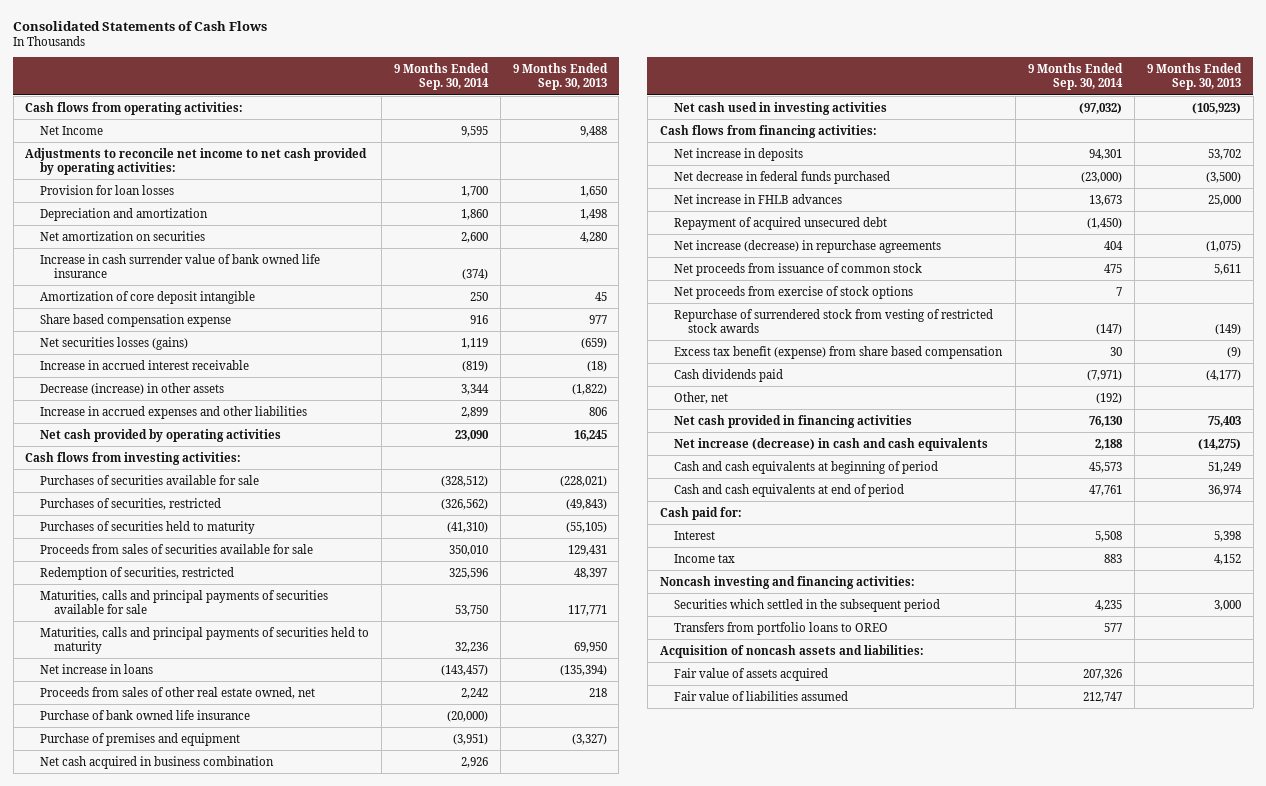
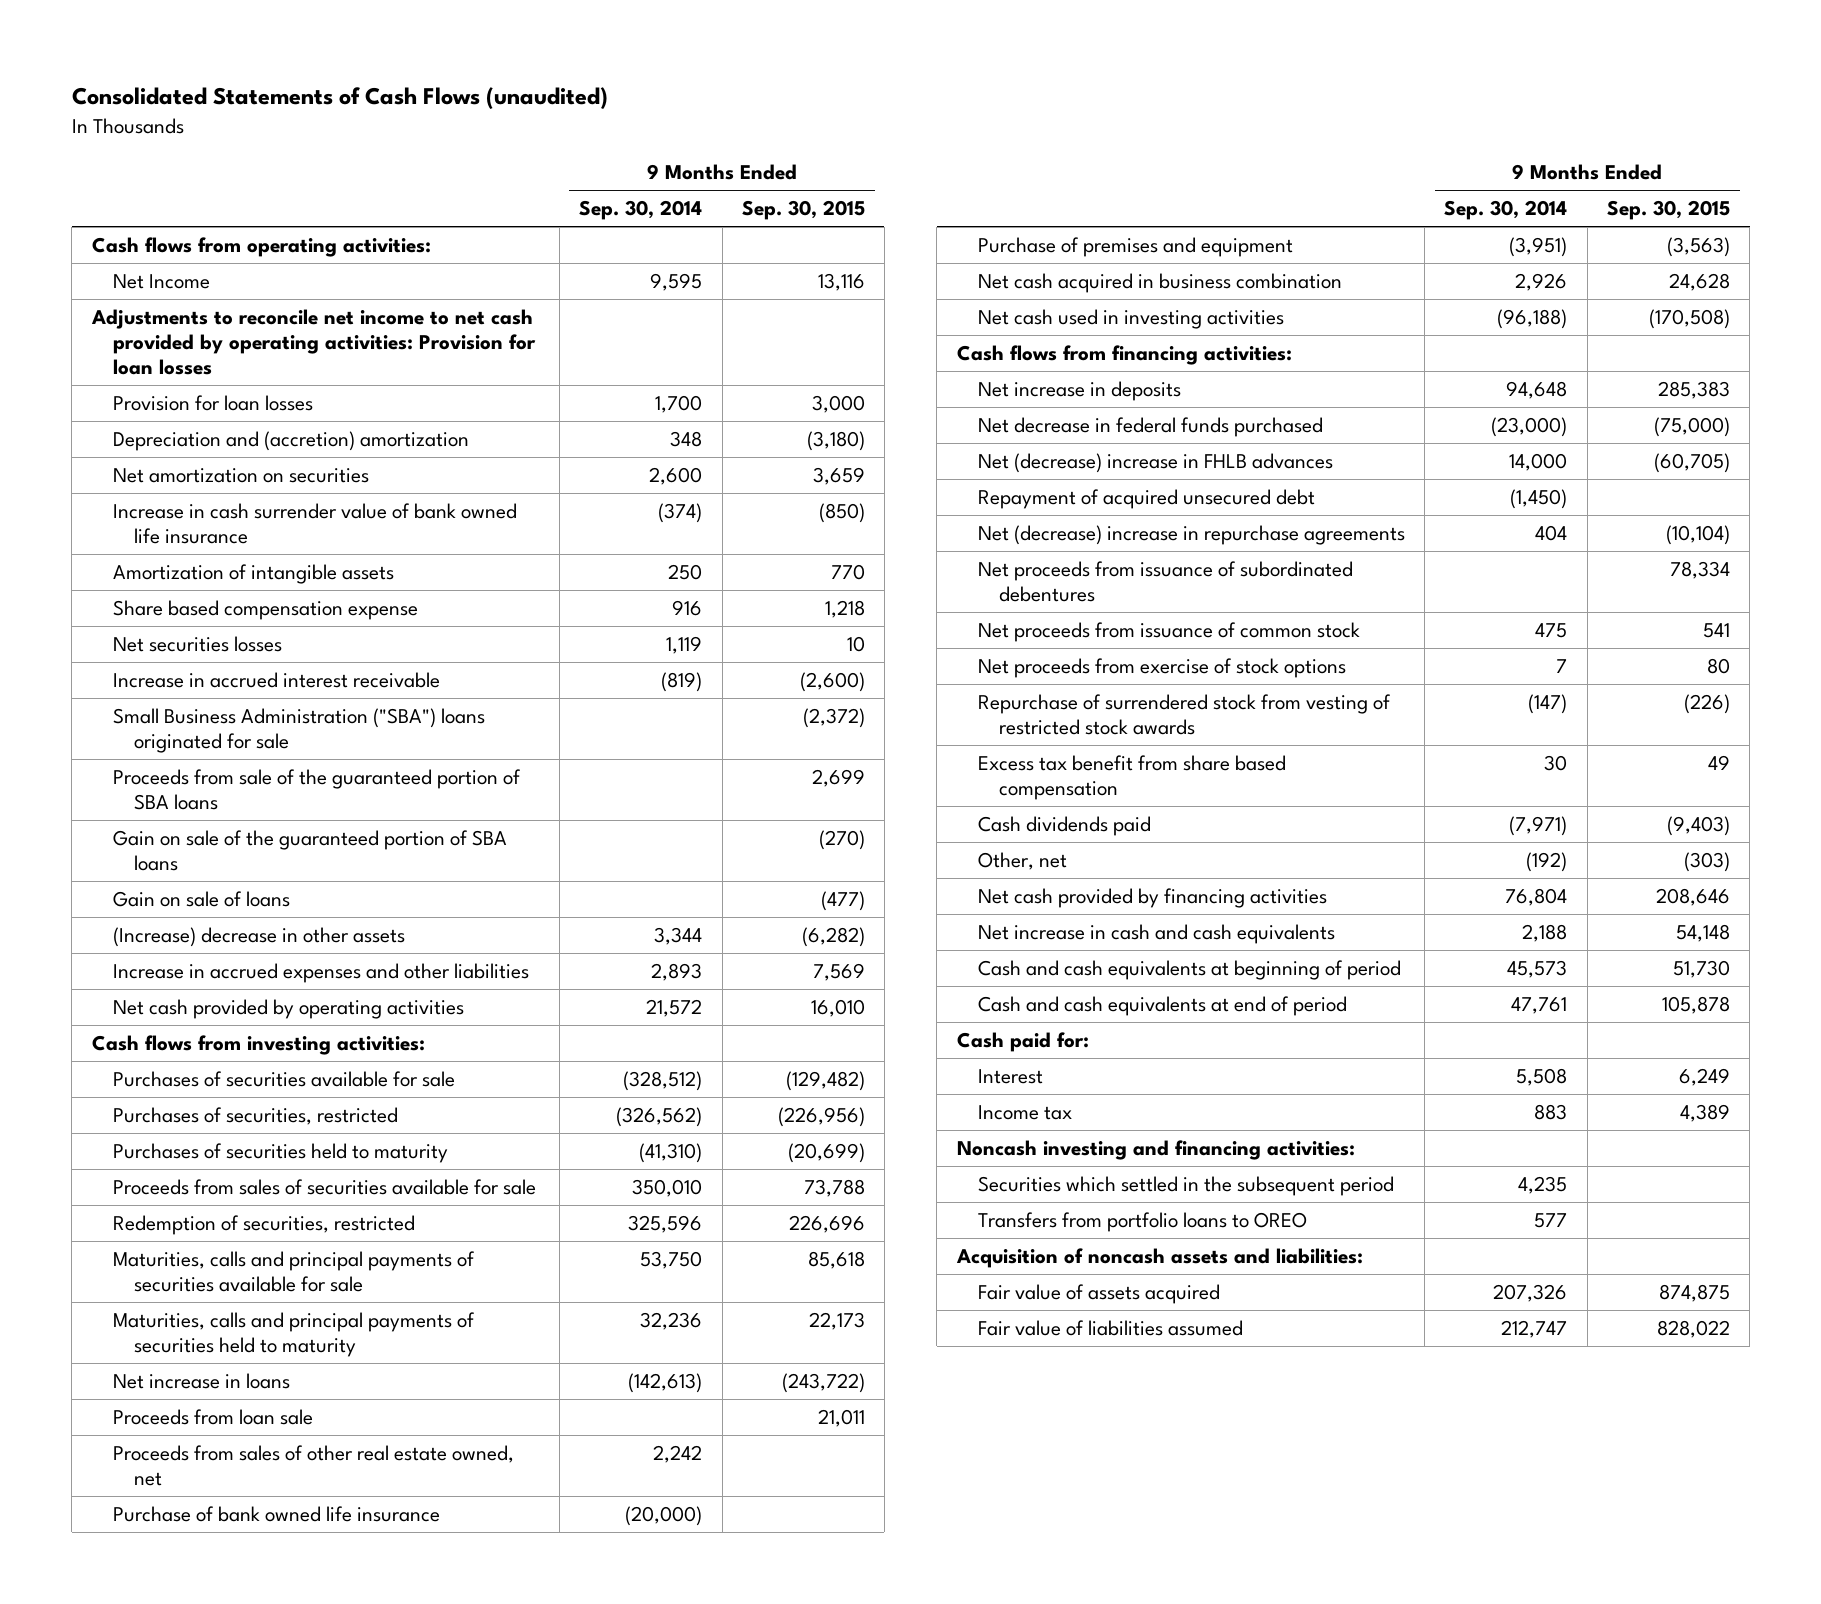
[13,20,268,31] Consolidated Statements of Cash Flows -> [71,87,608,110] Consolidated Statements of Cash Flows (unaudited)
[512,62,608,91] 9 Months Ended Sep. 30, 2013 -> none
none -> [741,200,865,221] Sep. 30, 2015
[25,147,368,176] Adjustments to reconcile net income to net cash provided by operating activities: -> [90,309,536,375] Adjustments to reconcile net income to net cash provided by operating activities: Provision for loan losses
[39,207,208,221] Depreciation and amortization -> [112,431,469,452] Depreciation and (accretion) amortization
[460,208,488,220] 1,860 -> [670,431,703,448] 348
[39,290,255,304] Amortization of core deposit intangible -> [112,564,394,585] Amortization of intangible assets
[39,336,188,350] Net securities losses (gains) -> [112,636,282,653] Net securities losses
none -> [112,708,485,753] Small Business Administration ("SBA") loans originated for sale
none -> [112,769,521,810] Proceeds from sale of the guaranteed portion of SBA loans
none -> [112,830,507,871] Gain on sale of the guaranteed portion of SBA loans
none -> [112,891,290,908] Gain on sale of loans
[39,382,224,395] Decrease (increase) in other assets -> [112,927,405,948] (Increase) decrease in other assets
[460,406,488,418] 2,899 -> [651,963,703,982] 2,893
[454,429,489,441] 23,090 -> [646,999,703,1018] 21,572
[440,664,488,676] (143,457) -> [628,1373,703,1394] (142,613)
none -> [112,1409,313,1426] Proceeds from loan sale
[1078,102,1122,114] (97,032) -> [1497,309,1568,330] (96,188)
[1088,148,1122,160] 94,301 -> [1506,381,1568,400] 94,648
[673,193,842,204] Net increase in FHLB advances -> [978,453,1334,474] Net (decrease) increase in FHLB advances
[1088,194,1122,206] 13,673 -> [1509,453,1568,472] 14,000
[673,239,941,253] Net increase (decrease) in repurchase agreements -> [978,525,1406,546] Net (decrease) increase in repurchase agreements
none -> [978,561,1354,602] Net proceeds from issuance of subordinated debentures
[673,345,1003,359] Excess tax benefit (expense) from share based compensation -> [978,755,1287,800] Excess tax benefit from share based compensation
[673,414,912,428] Net cash provided in financing activities -> [978,888,1328,909] Net cash provided by financing activities
[1088,415,1123,427] 76,130 -> [1505,888,1568,907] 76,804
[673,437,988,451] Net increase (decrease) in cash and cash equivalents -> [978,924,1336,945] Net increase in cash and cash equivalents

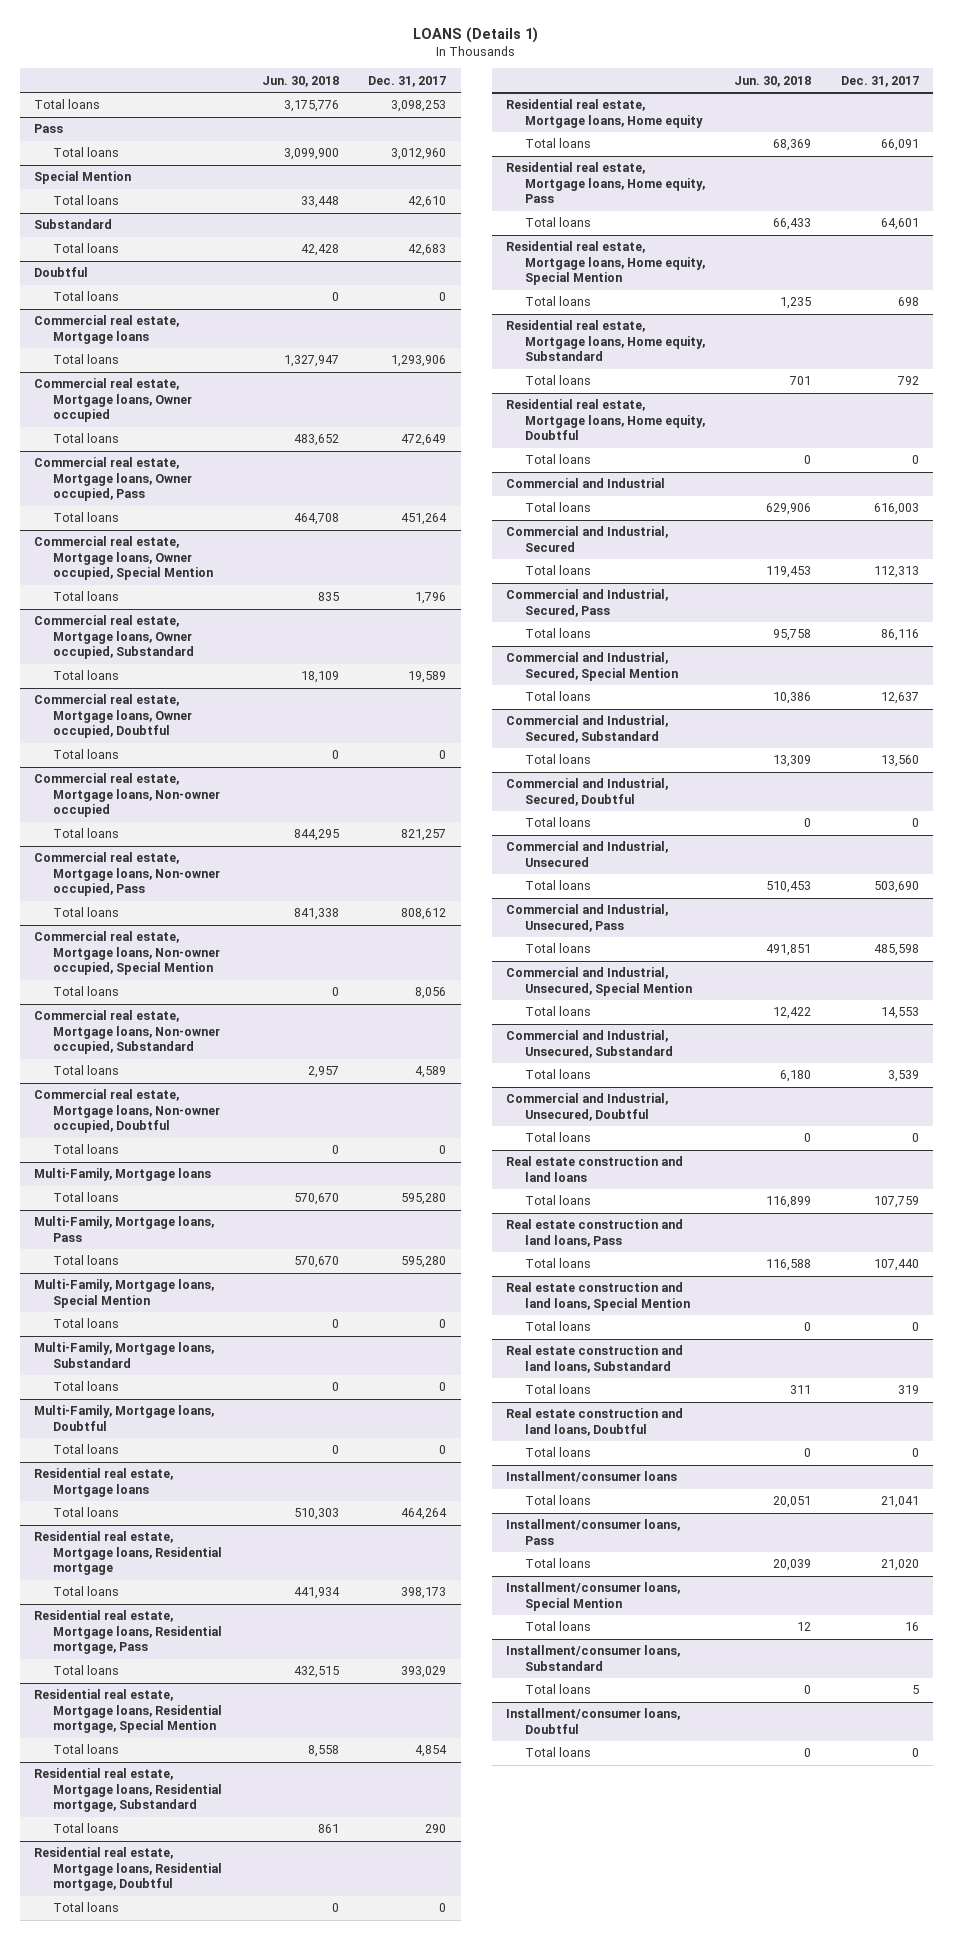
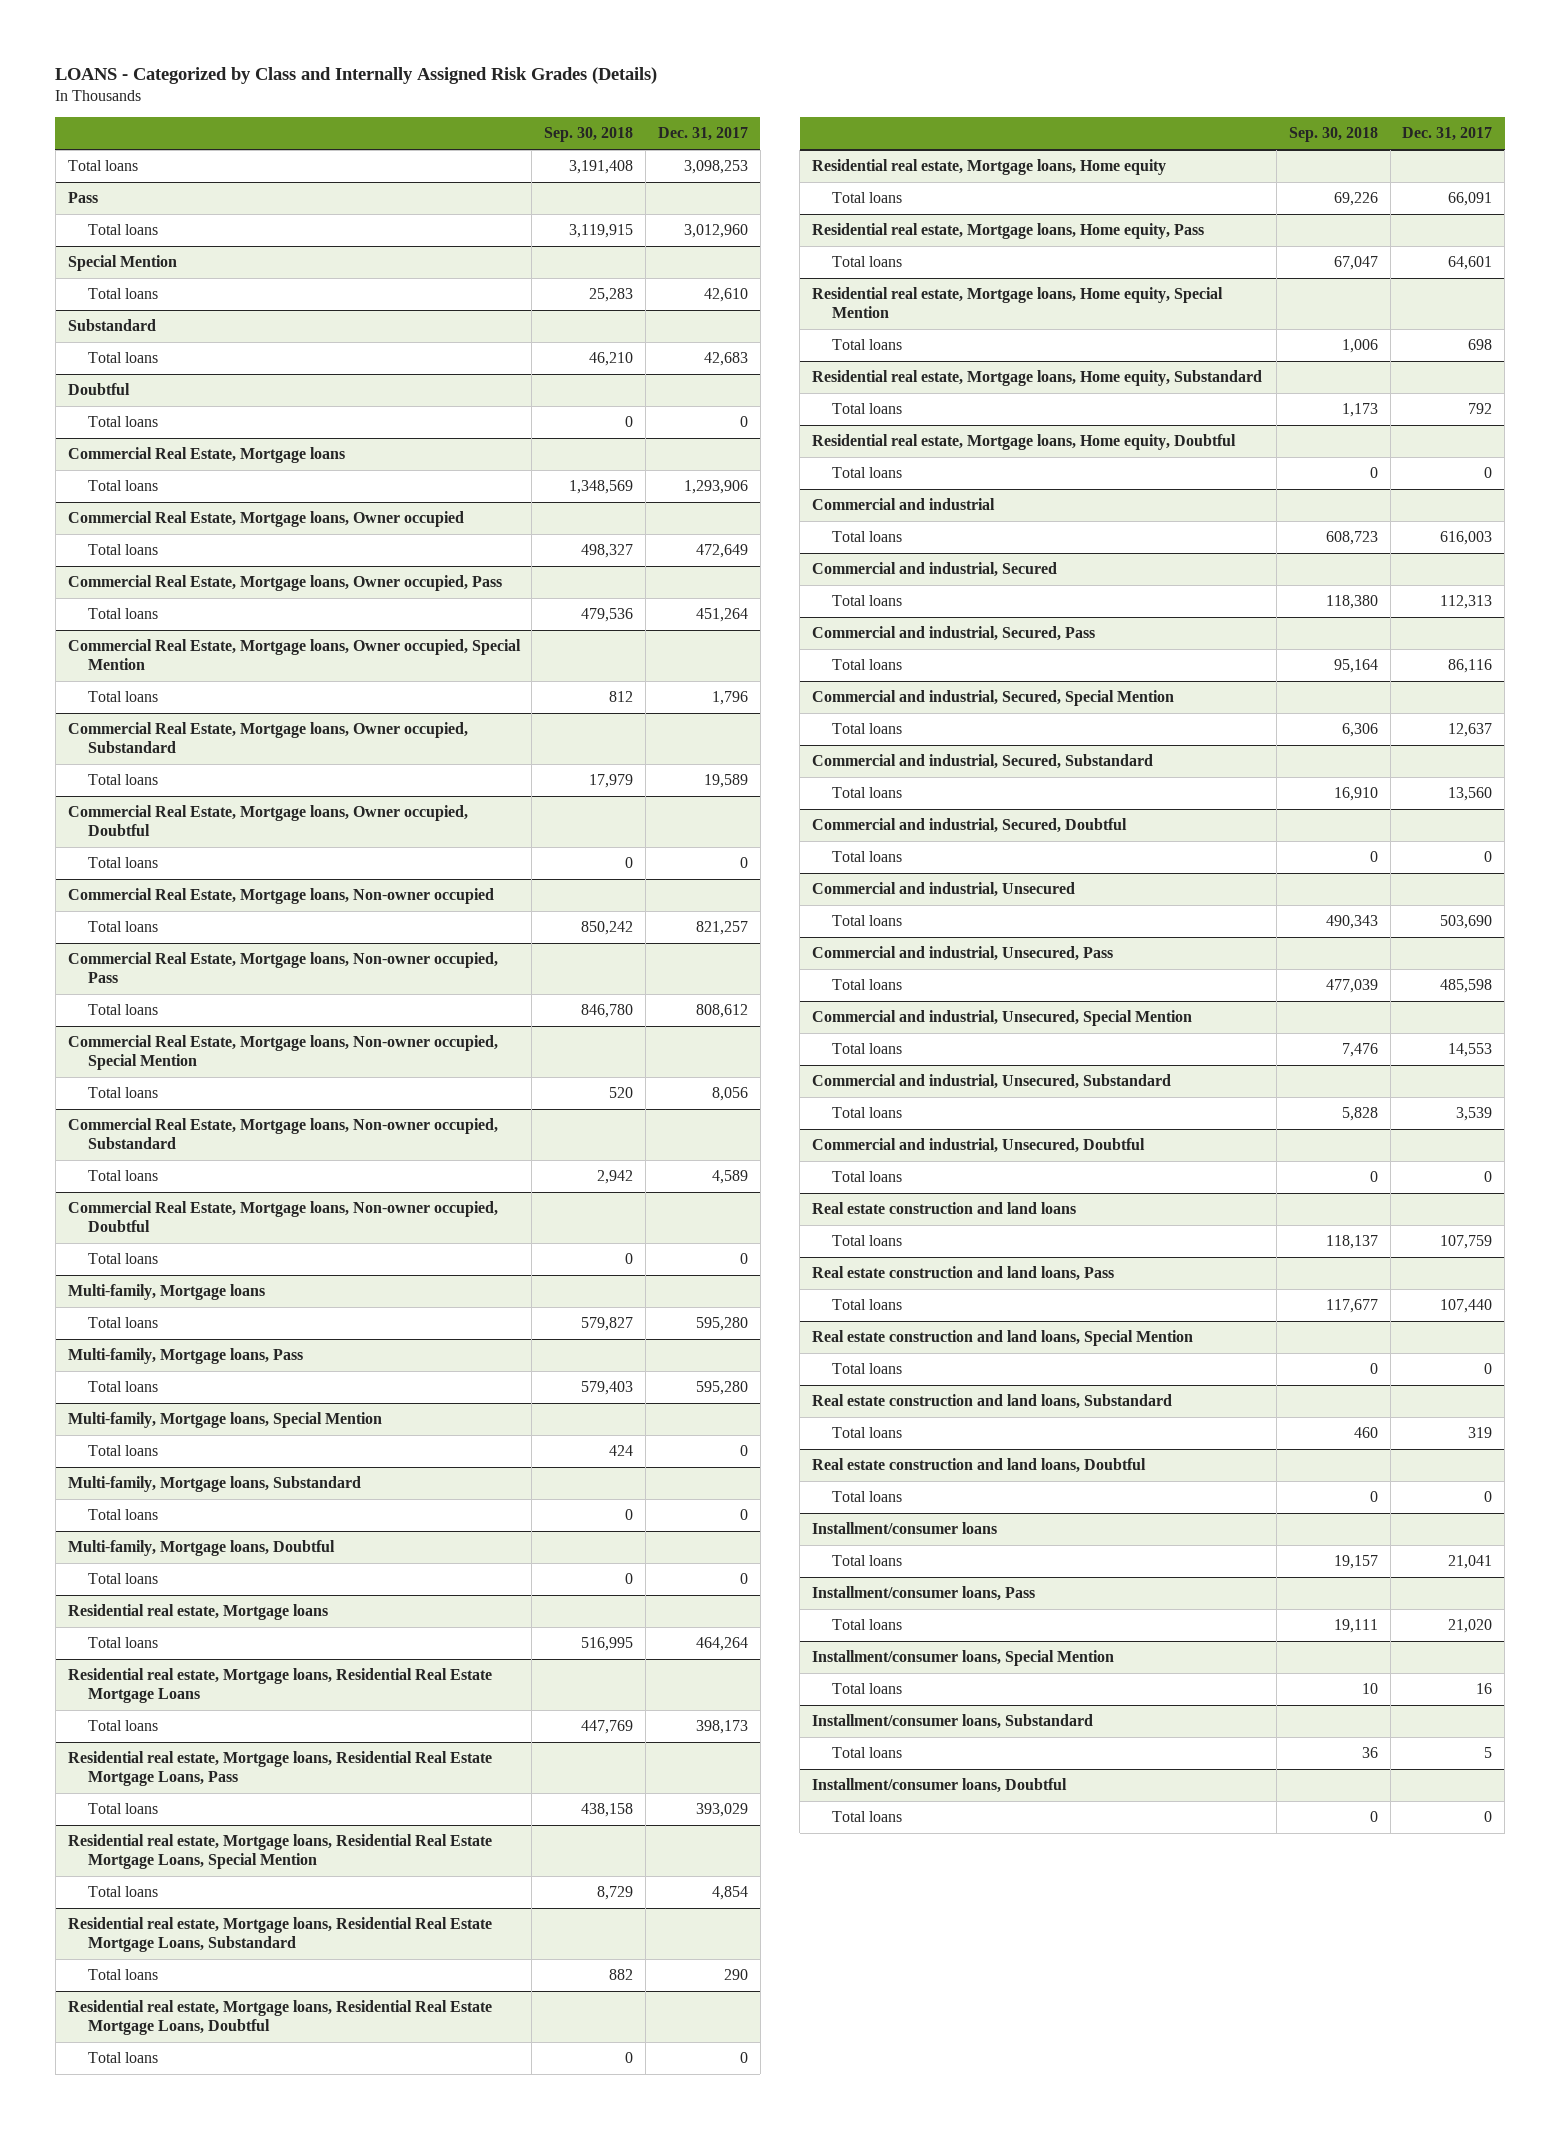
[413,27,539,44] LOANS (Details 1) -> [55,66,658,84] LOANS - Categorized by Class and Internally Assigned Risk Grades (Details)
[262,75,340,87] Jun. 30, 2018 -> none
none -> [544,127,634,143] Sep. 30, 2018
[34,315,180,344] Commercial real estate, Mortgage loans -> [67,447,345,464] Commercial Real Estate, Mortgage loans
[34,378,193,423] Commercial real estate, Mortgage loans, Owner occupied -> [67,511,464,528] Commercial Real Estate, Mortgage loans, Owner occupied
[34,457,193,502] Commercial real estate, Mortgage loans, Owner occupied, Pass -> [67,575,502,592] Commercial Real Estate, Mortgage loans, Owner occupied, Pass
[34,536,214,581] Commercial real estate, Mortgage loans, Owner occupied, Special Mention -> [67,639,521,671] Commercial Real Estate, Mortgage loans, Owner occupied, Special Mention
[34,615,195,660] Commercial real estate, Mortgage loans, Owner occupied, Substandard -> [67,722,468,754] Commercial Real Estate, Mortgage loans, Owner occupied, Substandard
[34,694,193,739] Commercial real estate, Mortgage loans, Owner occupied, Doubtful -> [67,805,468,837] Commercial Real Estate, Mortgage loans, Owner occupied, Doubtful
[34,773,221,818] Commercial real estate, Mortgage loans, Non-owner occupied -> [67,888,494,905] Commercial Real Estate, Mortgage loans, Non-owner occupied
[34,852,221,897] Commercial real estate, Mortgage loans, Non-owner occupied, Pass -> [67,952,498,984] Commercial Real Estate, Mortgage loans, Non-owner occupied, Pass
[34,931,221,976] Commercial real estate, Mortgage loans, Non-owner occupied, Special Mention -> [67,1035,498,1071] Commercial Real Estate, Mortgage loans, Non-owner occupied, Special Mention
[34,1010,221,1055] Commercial real estate, Mortgage loans, Non-owner occupied, Substandard -> [67,1118,498,1150] Commercial Real Estate, Mortgage loans, Non-owner occupied, Substandard
[34,1089,221,1134] Commercial real estate, Mortgage loans, Non-owner occupied, Doubtful -> [67,1201,498,1233] Commercial Real Estate, Mortgage loans, Non-owner occupied, Doubtful
[34,1168,212,1182] Multi-Family, Mortgage loans -> [67,1284,265,1301] Multi-family, Mortgage loans
[34,1216,215,1242] Multi-Family, Mortgage loans, Pass -> [67,1348,303,1365] Multi-family, Mortgage loans, Pass
[34,1279,215,1308] Multi-Family, Mortgage loans, Special Mention -> [67,1412,382,1429] Multi-family, Mortgage loans, Special Mention
[34,1342,215,1368] Multi-Family, Mortgage loans, Substandard -> [67,1476,361,1493] Multi-family, Mortgage loans, Substandard
[34,1405,215,1431] Multi-Family, Mortgage loans, Doubtful -> [67,1540,335,1557] Multi-family, Mortgage loans, Doubtful
[34,1531,223,1576] Residential real estate, Mortgage loans, Residential mortgage -> [67,1668,492,1704] Residential real estate, Mortgage loans, Residential Real Estate Mortgage Loans
[34,1610,223,1655] Residential real estate, Mortgage loans, Residential mortgage, Pass -> [67,1751,492,1787] Residential real estate, Mortgage loans, Residential Real Estate Mortgage Loans, Pass
[34,1689,223,1734] Residential real estate, Mortgage loans, Residential mortgage, Special Mention -> [67,1834,492,1870] Residential real estate, Mortgage loans, Residential Real Estate Mortgage Loans, Special Mention
[34,1768,223,1813] Residential real estate, Mortgage loans, Residential mortgage, Substandard -> [67,1917,492,1953] Residential real estate, Mortgage loans, Residential Real Estate Mortgage Loans, Substandard
[34,1847,223,1892] Residential real estate, Mortgage loans, Residential mortgage, Doubtful -> [67,2000,492,2036] Residential real estate, Mortgage loans, Residential Real Estate Mortgage Loans, Doubtful
[506,478,666,489] Commercial and Industrial -> [812,498,996,511] Commercial and industrial
[506,526,669,552] Commercial and Industrial, Secured -> [812,562,1058,578] Commercial and industrial, Secured
[506,589,669,617] Commercial and Industrial, Secured, Pass -> [812,626,1096,642] Commercial and industrial, Secured, Pass
[506,652,679,681] Commercial and Industrial, Secured, Special Mention -> [812,690,1175,707] Commercial and industrial, Secured, Special Mention
[506,715,669,743] Commercial and Industrial, Secured, Substandard -> [812,754,1154,770] Commercial and industrial, Secured, Substandard
[506,778,669,806] Commercial and Industrial, Secured, Doubtful -> [812,818,1128,834] Commercial and industrial, Secured, Doubtful
[506,841,669,867] Commercial and Industrial, Unsecured -> [812,882,1076,898] Commercial and industrial, Unsecured
[506,904,669,932] Commercial and Industrial, Unsecured, Pass -> [812,946,1114,962] Commercial and industrial, Unsecured, Pass
[506,967,693,996] Commercial and Industrial, Unsecured, Special Mention -> [812,1010,1193,1027] Commercial and industrial, Unsecured, Special Mention
[506,1030,674,1058] Commercial and Industrial, Unsecured, Substandard -> [812,1074,1172,1090] Commercial and industrial, Unsecured, Substandard
[506,1093,669,1121] Commercial and Industrial, Unsecured, Doubtful -> [812,1138,1146,1154] Commercial and industrial, Unsecured, Doubtful

